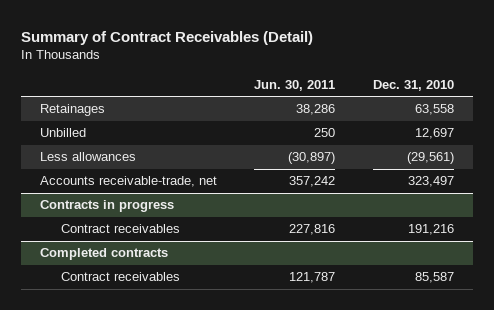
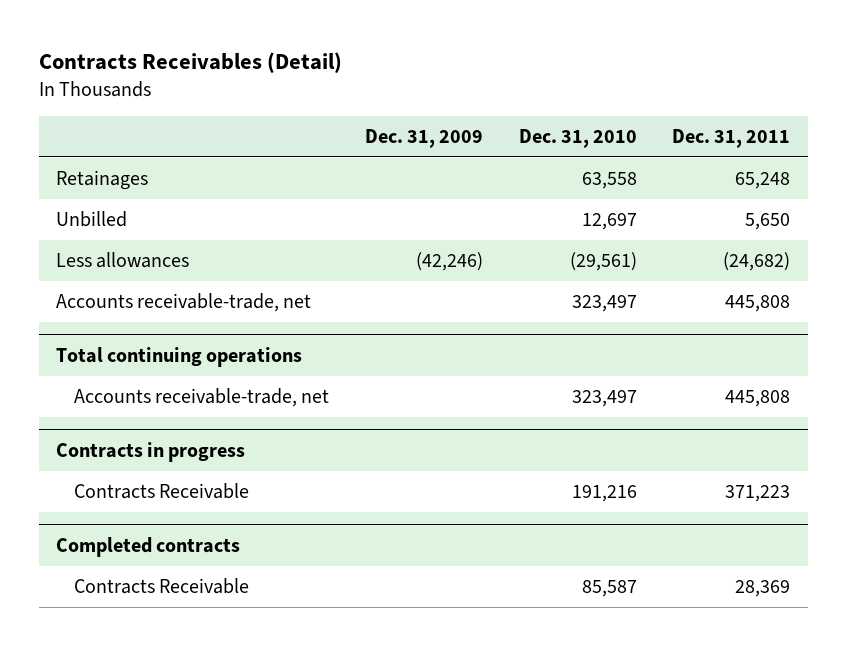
[21,30,314,45] Summary of Contract Receivables (Detail) -> [38,52,342,74] Contracts Receivables (Detail)
[254,80,336,92] Jun. 30, 2011 -> none
none -> [365,128,484,148] Dec. 31, 2009
none -> [672,128,791,148] Dec. 31, 2011
none -> [56,346,303,367] Total continuing operations
none -> [74,387,330,407] Accounts receivable-trade, net
[60,224,180,234] Contract receivables -> [74,482,250,499] Contracts Receivable
[60,272,180,282] Contract receivables -> [74,577,250,594] Contracts Receivable

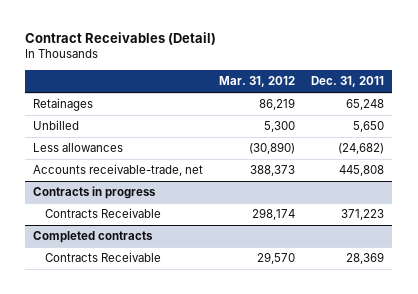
[38,52,342,74] Contracts Receivables (Detail) -> [25,31,217,45] Contract Receivables (Detail)
[365,128,484,148] Dec. 31, 2009 -> none
[518,128,637,148] Dec. 31, 2010 -> none
none -> [219,76,296,88] Mar. 31, 2012
[56,346,303,367] Total continuing operations -> none
[74,387,330,407] Accounts receivable-trade, net -> none

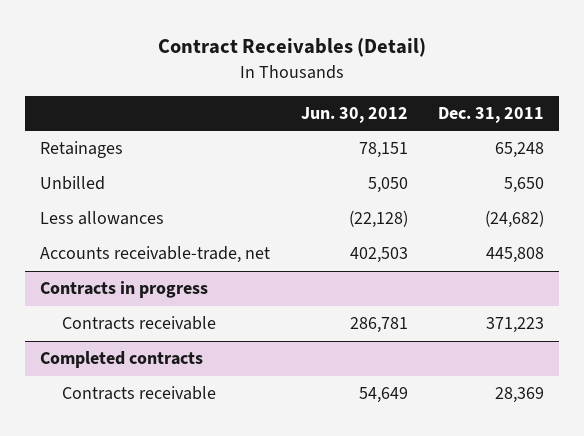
[219,76,296,88] Mar. 31, 2012 -> none
none -> [300,106,408,123] Jun. 30, 2012
[45,208,162,219] Contracts Receivable -> [62,316,217,331] Contracts receivable
[45,252,162,263] Contracts Receivable -> [62,386,217,401] Contracts receivable

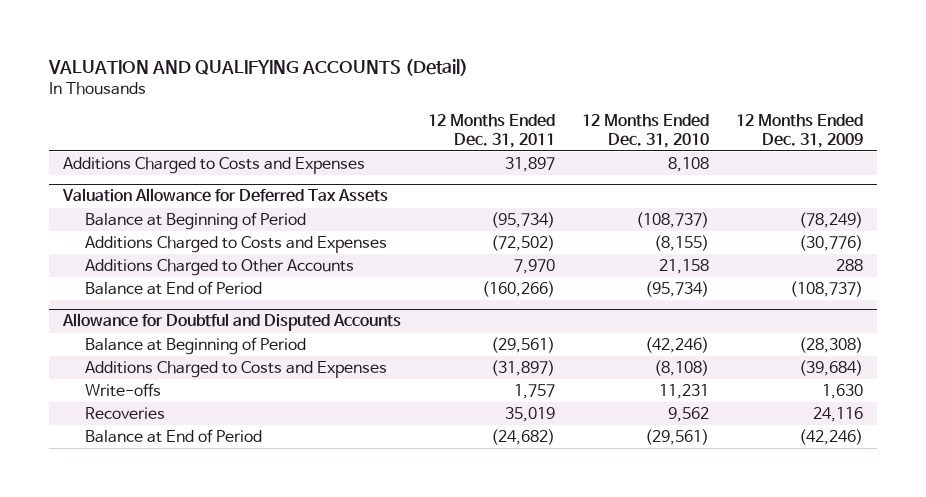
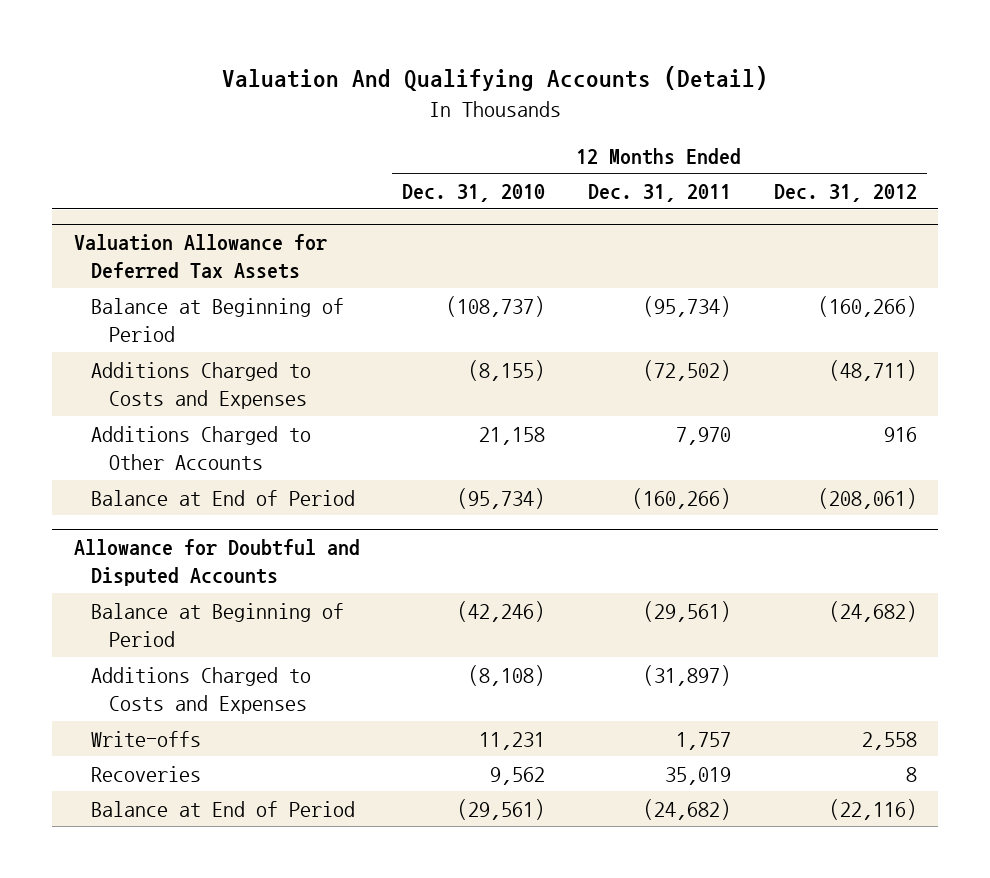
[48,59,469,77] VALUATION AND QUALIFYING ACCOUNTS (Detail) -> [222,66,769,92] Valuation And Qualifying Accounts (Detail)
[736,114,864,148] 12 Months Ended Dec. 31, 2009 -> none
none -> [773,184,917,203] Dec. 31, 2012
[62,157,365,175] Additions Charged to Costs and Expenses -> none

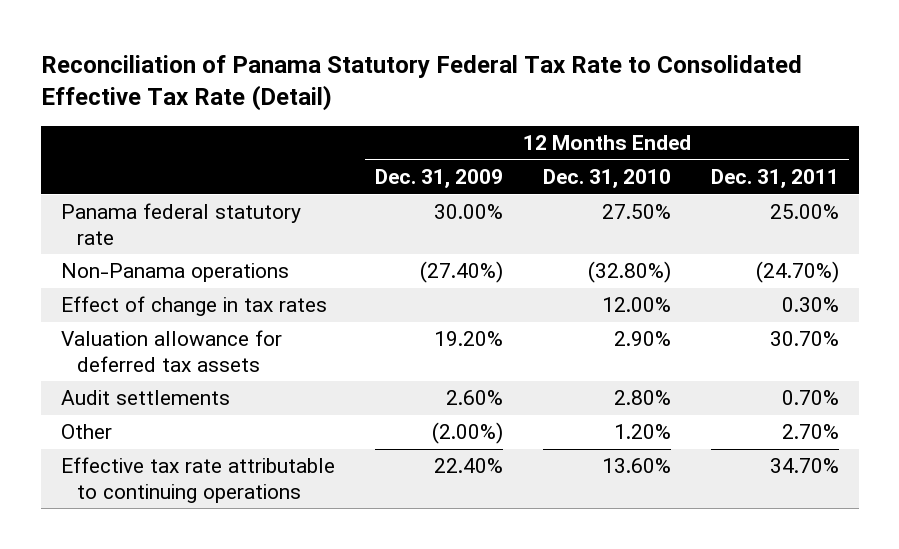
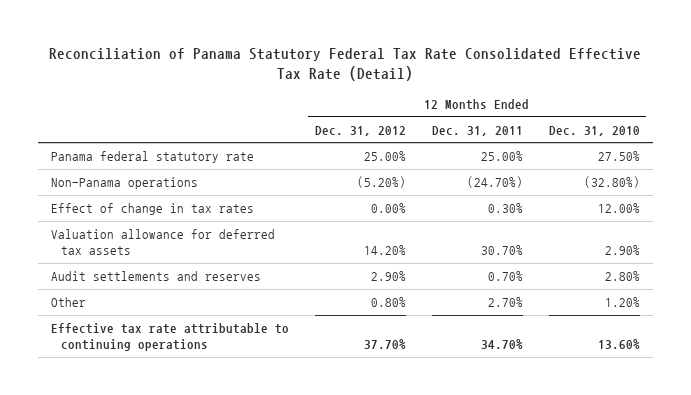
[40,55,802,112] Reconciliation of Panama Statutory Federal Tax Rate to Consolidated Effective Tax Rate (Detail) -> [49,47,642,81] Reconciliation of Panama Statutory Federal Tax Rate Consolidated Effective Tax Rate (Detail)
[374,169,503,189] Dec. 31, 2009 -> none
none -> [314,125,406,136] Dec. 31, 2012
[60,390,230,406] Audit settlements -> [50,271,261,282] Audit settlements and reserves

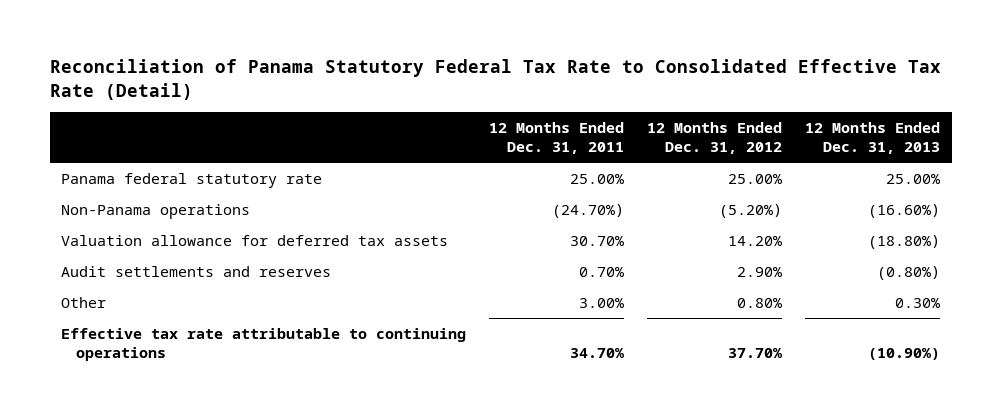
[49,47,642,81] Reconciliation of Panama Statutory Federal Tax Rate Consolidated Effective Tax Rate (Detail) -> [49,59,941,100] Reconciliation of Panama Statutory Federal Tax Rate to Consolidated Effective Tax Rate (Detail)
[548,125,640,136] Dec. 31, 2010 -> none
none -> [805,121,941,155] 12 Months Ended Dec. 31, 2013
[50,203,254,216] Effect of change in tax rates -> none
[487,297,523,308] 2.70% -> [579,297,625,308] 3.00%

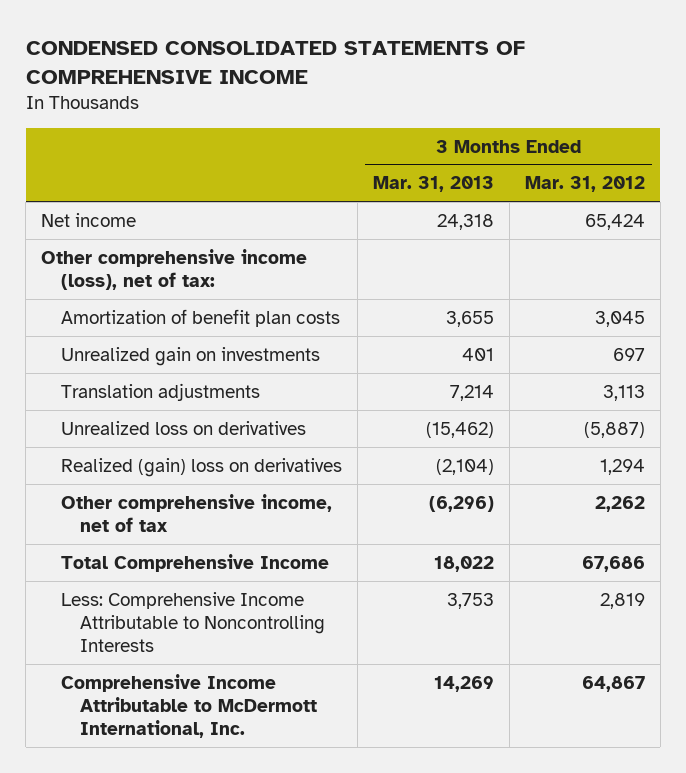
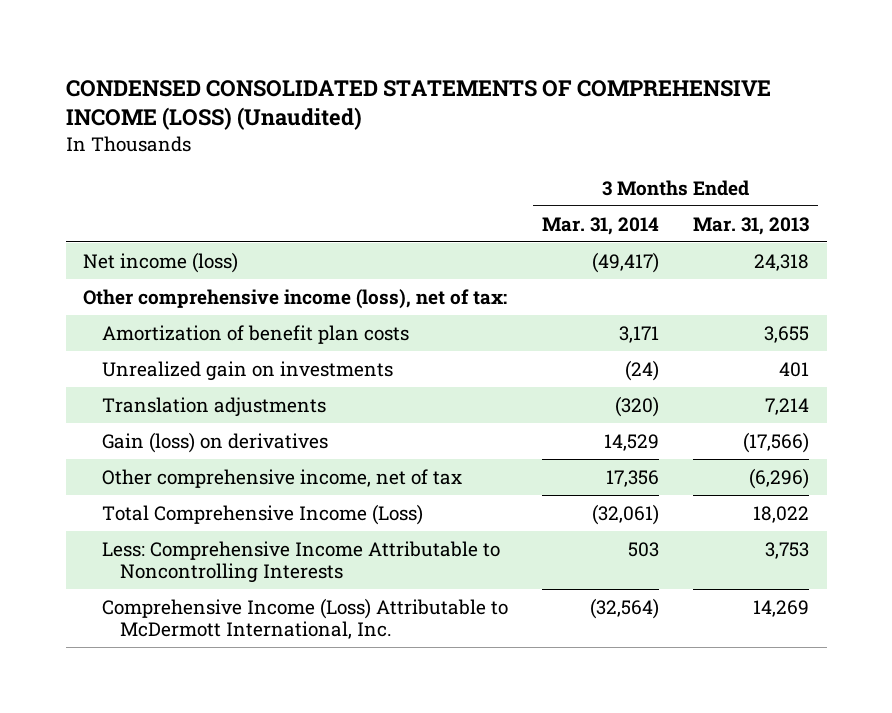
[25,40,525,84] CONDENSED CONSOLIDATED STATEMENTS OF COMPREHENSIVE INCOME -> [65,79,771,131] CONDENSED CONSOLIDATED STATEMENTS OF COMPREHENSIVE INCOME (LOSS) (Unaudited)
[524,176,645,193] Mar. 31, 2012 -> none
none -> [542,216,660,235] Mar. 31, 2014
[41,212,137,227] Net income -> [83,251,239,273] Net income (loss)
[60,457,342,477] Realized (gain) loss on derivatives -> none
[60,420,306,435] Unrealized loss on derivatives -> [101,431,328,453] Gain (loss) on derivatives
[425,421,494,438] (15,462) -> [743,431,810,453] (17,566)
[60,553,329,572] Total Comprehensive Income -> [101,503,423,525] Total Comprehensive Income (Loss)
[60,673,317,739] Comprehensive Income Attributable to McDermott International, Inc. -> [101,597,508,639] Comprehensive Income (Loss) Attributable to McDermott International, Inc.

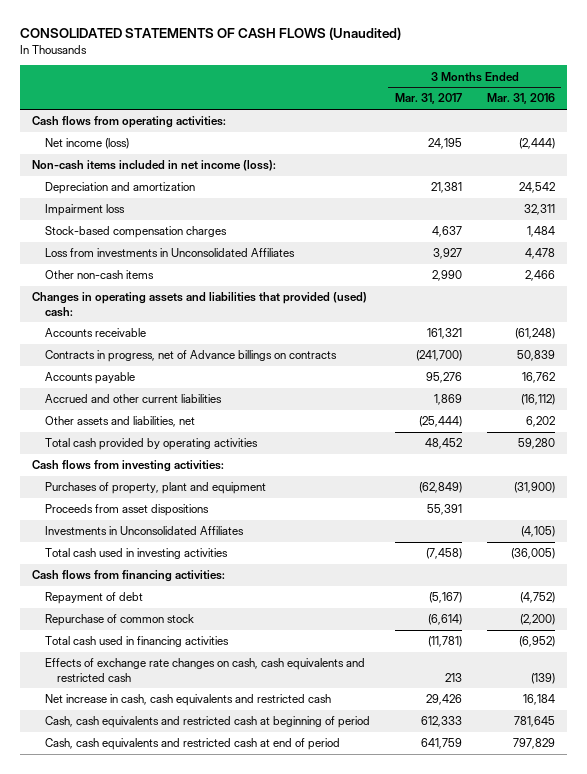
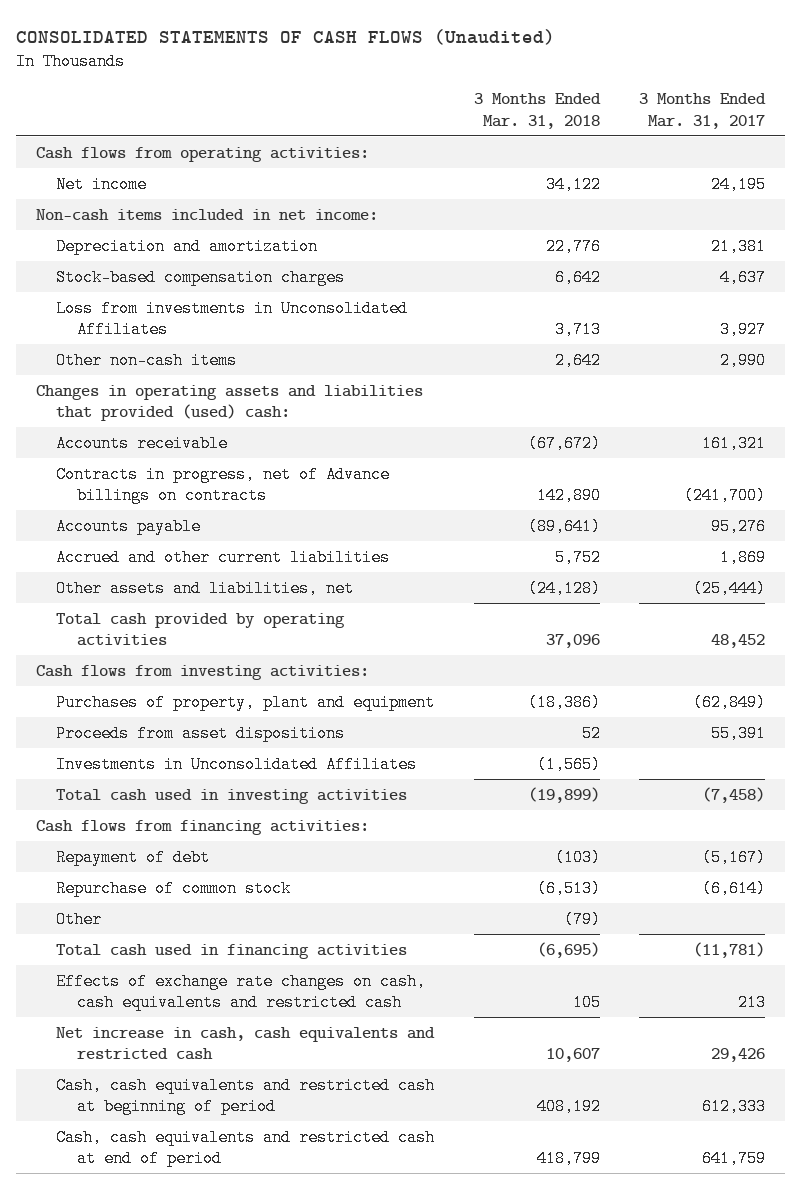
[486,93,555,105] Mar. 31, 2016 -> none
none -> [473,93,601,129] 3 Months Ended Mar. 31, 2018
[44,138,129,150] Net income (loss) -> [56,175,148,193] Net income
[32,160,277,172] Non-cash items included in net income (loss): -> [35,208,378,221] Non-cash items included in net income:
[44,204,125,217] Impairment loss -> none
none -> [56,910,103,928] Other

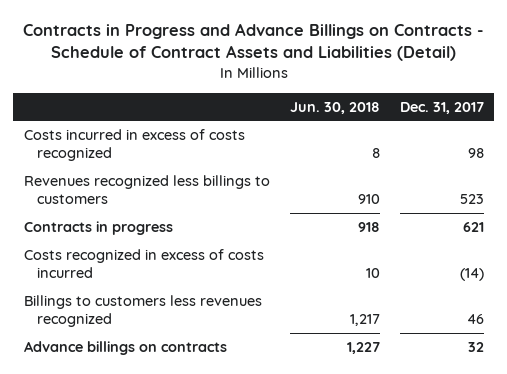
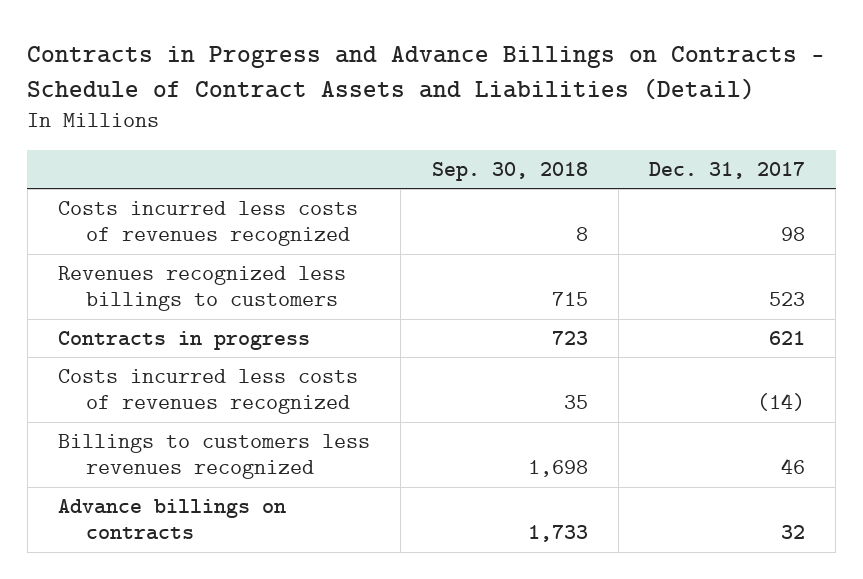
[289,101,380,114] Jun. 30, 2018 -> none
none -> [431,162,588,182] Sep. 30, 2018
[23,129,245,162] Costs incurred in excess of costs recognized -> [58,201,359,247] Costs incurred less costs of revenues recognized
[23,249,264,279] Costs recognized in excess of costs incurred -> [58,369,359,415] Costs incurred less costs of revenues recognized

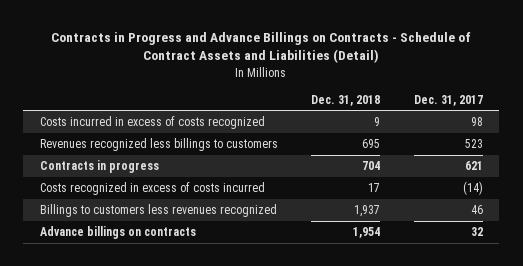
[431,162,588,182] Sep. 30, 2018 -> none
none -> [311,94,381,106] Dec. 31, 2018
[58,201,359,247] Costs incurred less costs of revenues recognized -> [40,116,266,130] Costs incurred in excess of costs recognized
[58,369,359,415] Costs incurred less costs of revenues recognized -> [40,182,266,196] Costs recognized in excess of costs incurred

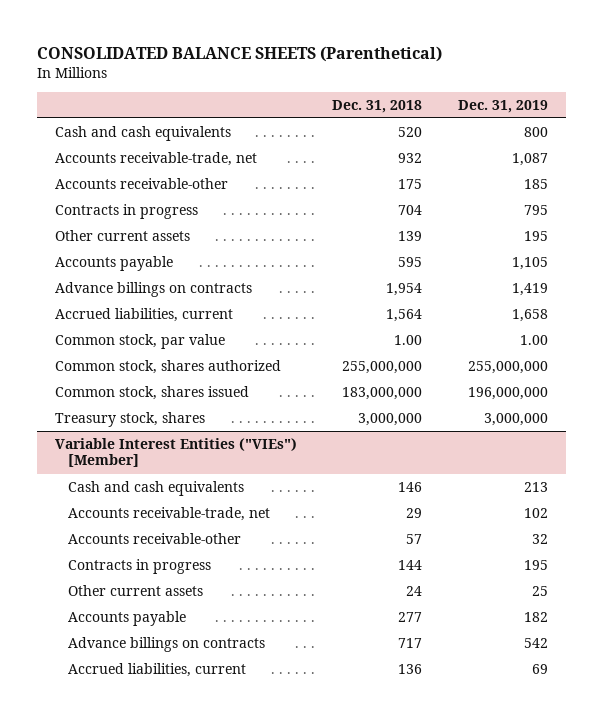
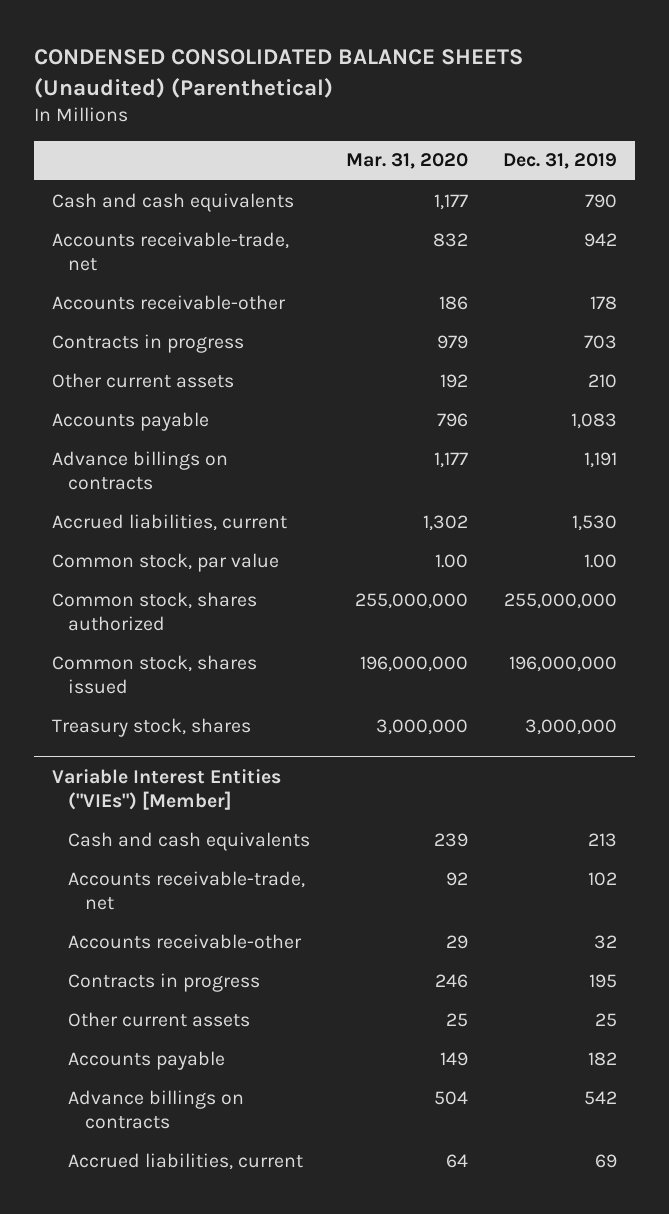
[37,45,443,62] CONSOLIDATED BALANCE SHEETS (Parenthetical) -> [33,49,523,98] CONDENSED CONSOLIDATED BALANCE SHEETS (Unaudited) (Parenthetical)
[332,99,423,113] Dec. 31, 2018 -> none
none -> [345,153,468,170] Mar. 31, 2020
[524,127,549,138] 800 -> [585,193,618,208] 790
[512,153,549,167] 1,087 -> [584,232,618,247] 942
[524,179,549,190] 185 -> [590,295,618,310] 178
[524,205,549,216] 795 -> [584,334,618,349] 703
[524,231,549,242] 195 -> [588,373,618,388] 210
[512,257,549,271] 1,105 -> [571,412,618,429] 1,083
[512,283,549,297] 1,419 -> [584,451,618,468] 1,191
[512,309,549,323] 1,658 -> [572,514,618,531] 1,530

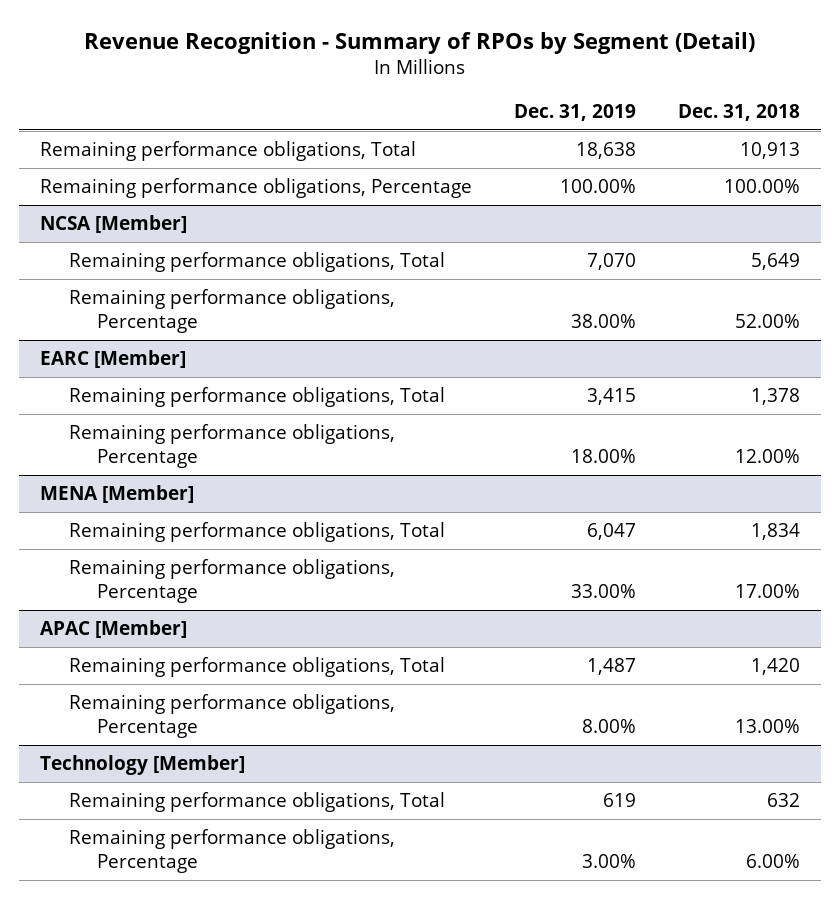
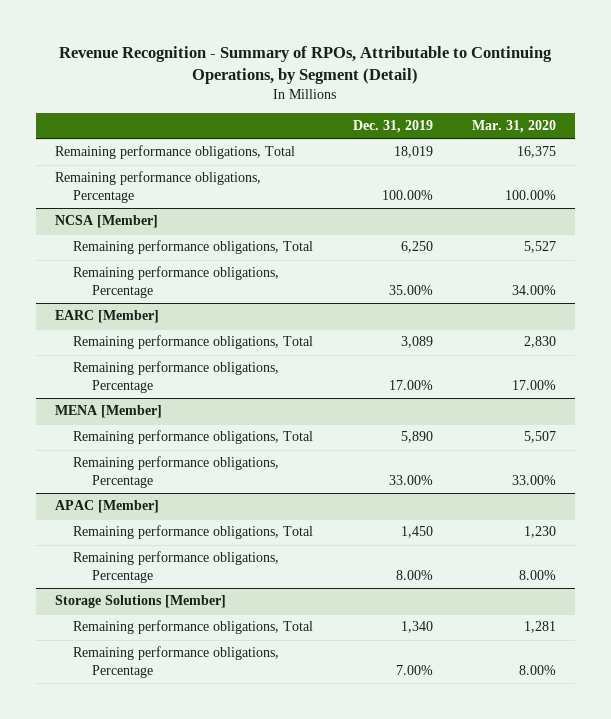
[84,31,756,54] Revenue Recognition - Summary of RPOs by Segment (Detail) -> [59,45,553,84] Revenue Recognition - Summary of RPOs, Attributable to Continuing Operations, by Segment (Detail)
[678,104,801,122] Dec. 31, 2018 -> none
none -> [471,120,556,134] Mar. 31, 2020
[576,142,637,160] 18,638 -> [393,146,433,159] 18,019
[587,253,637,271] 7,070 -> [400,241,433,254] 6,250
[571,314,637,329] 38.00% -> [388,285,433,296] 35.00%
[587,388,637,406] 3,415 -> [400,336,433,349] 3,089
[571,449,637,464] 18.00% -> [388,380,433,391] 17.00%
[587,523,637,541] 6,047 -> [400,431,433,444] 5,890
[587,658,637,676] 1,487 -> [400,526,433,539] 1,450
[40,755,246,776] Technology [Member] -> none
none -> [55,595,227,609] Storage Solutions [Member]
[603,793,637,808] 619 -> [400,621,433,634] 1,340
[582,854,637,869] 3.00% -> [395,665,433,676] 7.00%

